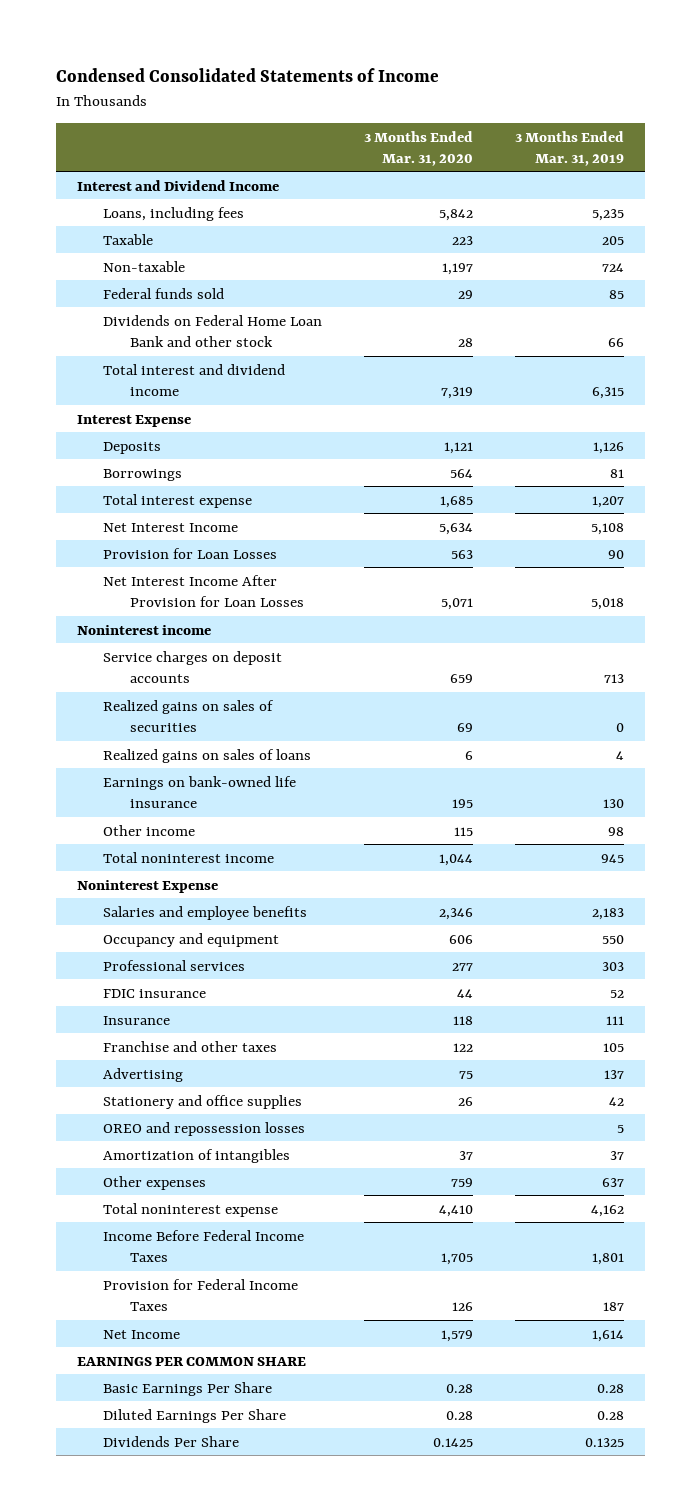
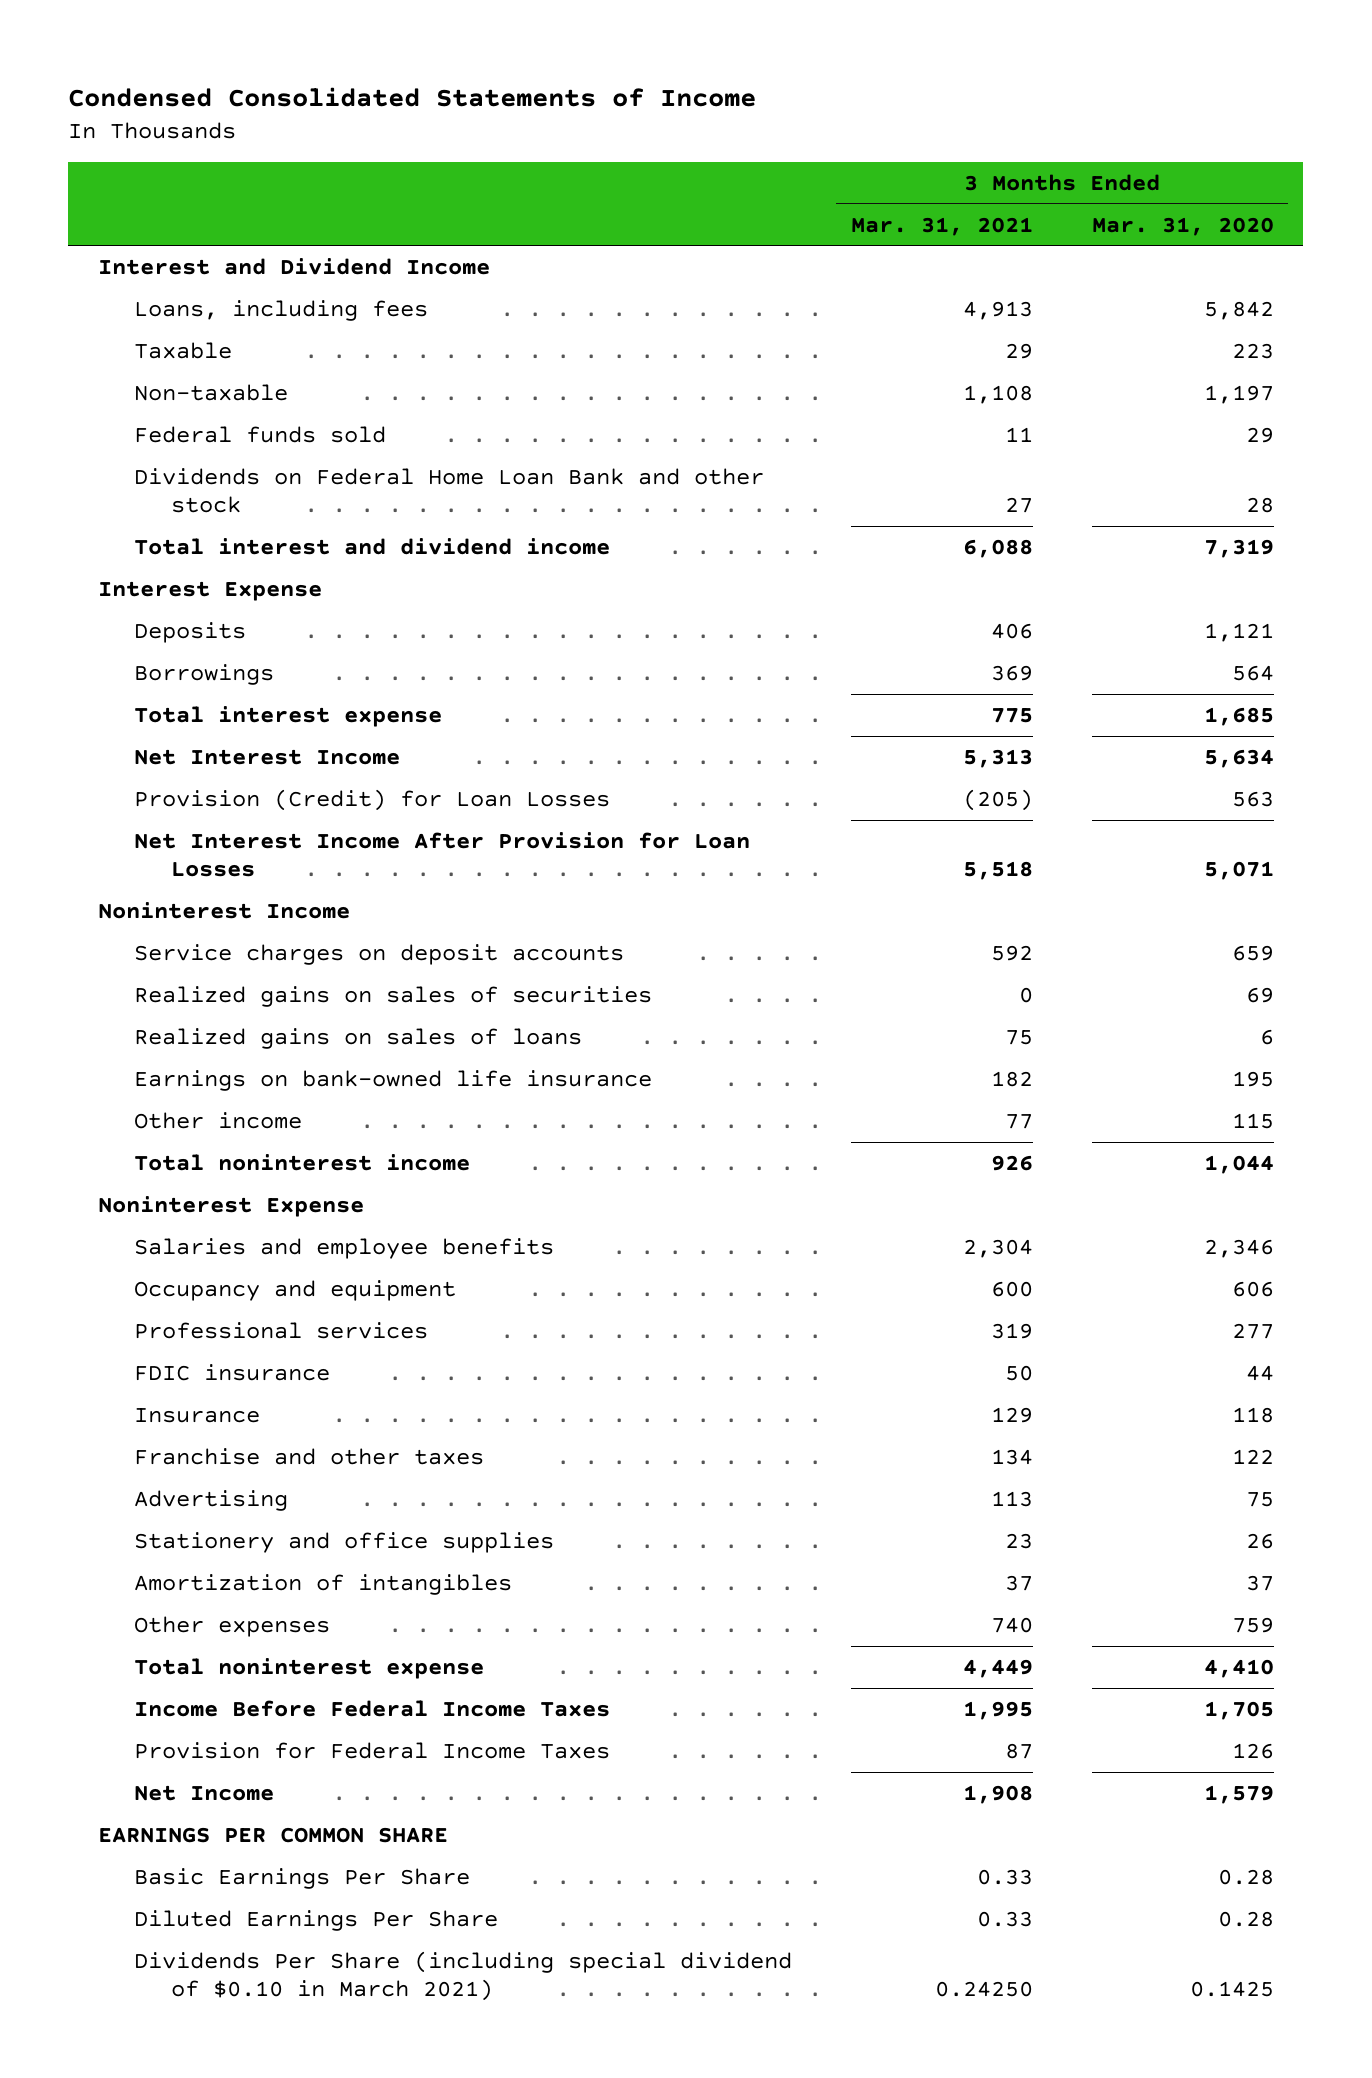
[514,130,624,166] 3 Months Ended Mar. 31, 2019 -> none
none -> [851,216,1034,236] Mar. 31, 2021
[103,547,278,559] Provision for Loan Losses -> [134,788,611,811] Provision (Credit) for Loan Losses
[76,624,211,635] Noninterest income -> [97,901,350,919] Noninterest Income
[103,1121,306,1136] OREO and repossession losses -> none
[103,1435,240,1447] Dividends Per Share -> [134,1950,793,2002] Dividends Per Share (including special dividend of $0.10 in March 2021)

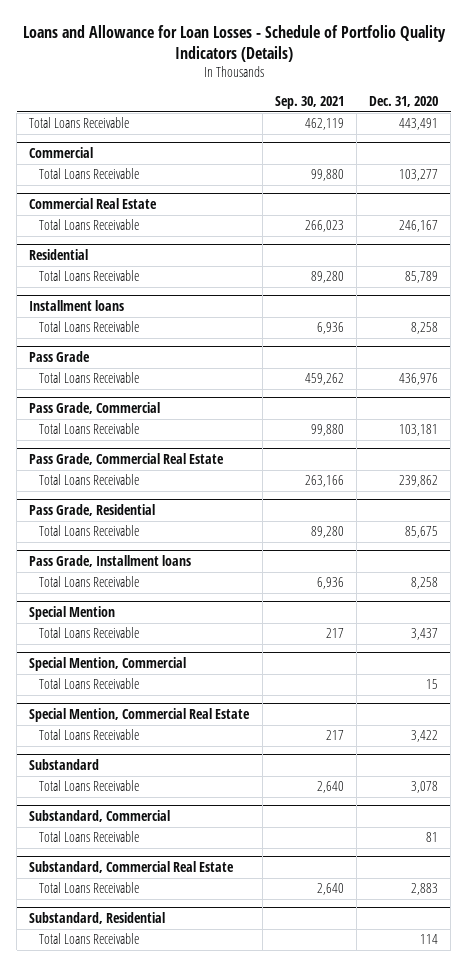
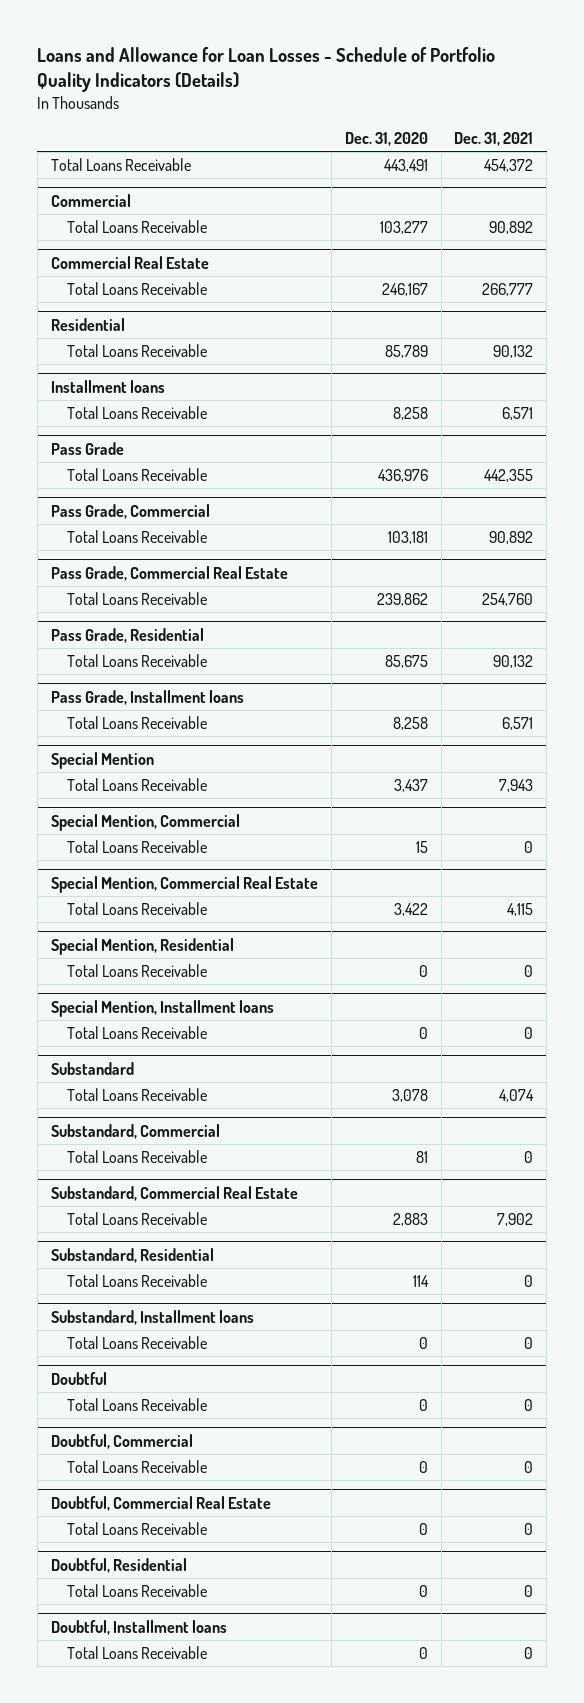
[274,95,344,109] Sep. 30, 2021 -> none
none -> [454,132,534,147] Dec. 31, 2021
none -> [50,937,234,955] Special Mention, Residential
none -> [66,964,207,978] Total Loans Receivable
none -> [50,999,274,1017] Special Mention, Installment loans
none -> [66,1026,207,1040] Total Loans Receivable
none -> [50,1309,254,1325] Substandard, Installment loans
none -> [66,1336,207,1350] Total Loans Receivable
none -> [50,1371,107,1385] Doubtful
none -> [66,1398,207,1412] Total Loans Receivable
none -> [50,1433,193,1449] Doubtful, Commercial
none -> [66,1460,207,1474] Total Loans Receivable
none -> [50,1495,271,1511] Doubtful, Commercial Real Estate
none -> [66,1522,207,1536] Total Loans Receivable
none -> [50,1557,187,1573] Doubtful, Residential
none -> [66,1584,207,1598] Total Loans Receivable
none -> [50,1619,227,1635] Doubtful, Installment loans
none -> [66,1646,207,1660] Total Loans Receivable

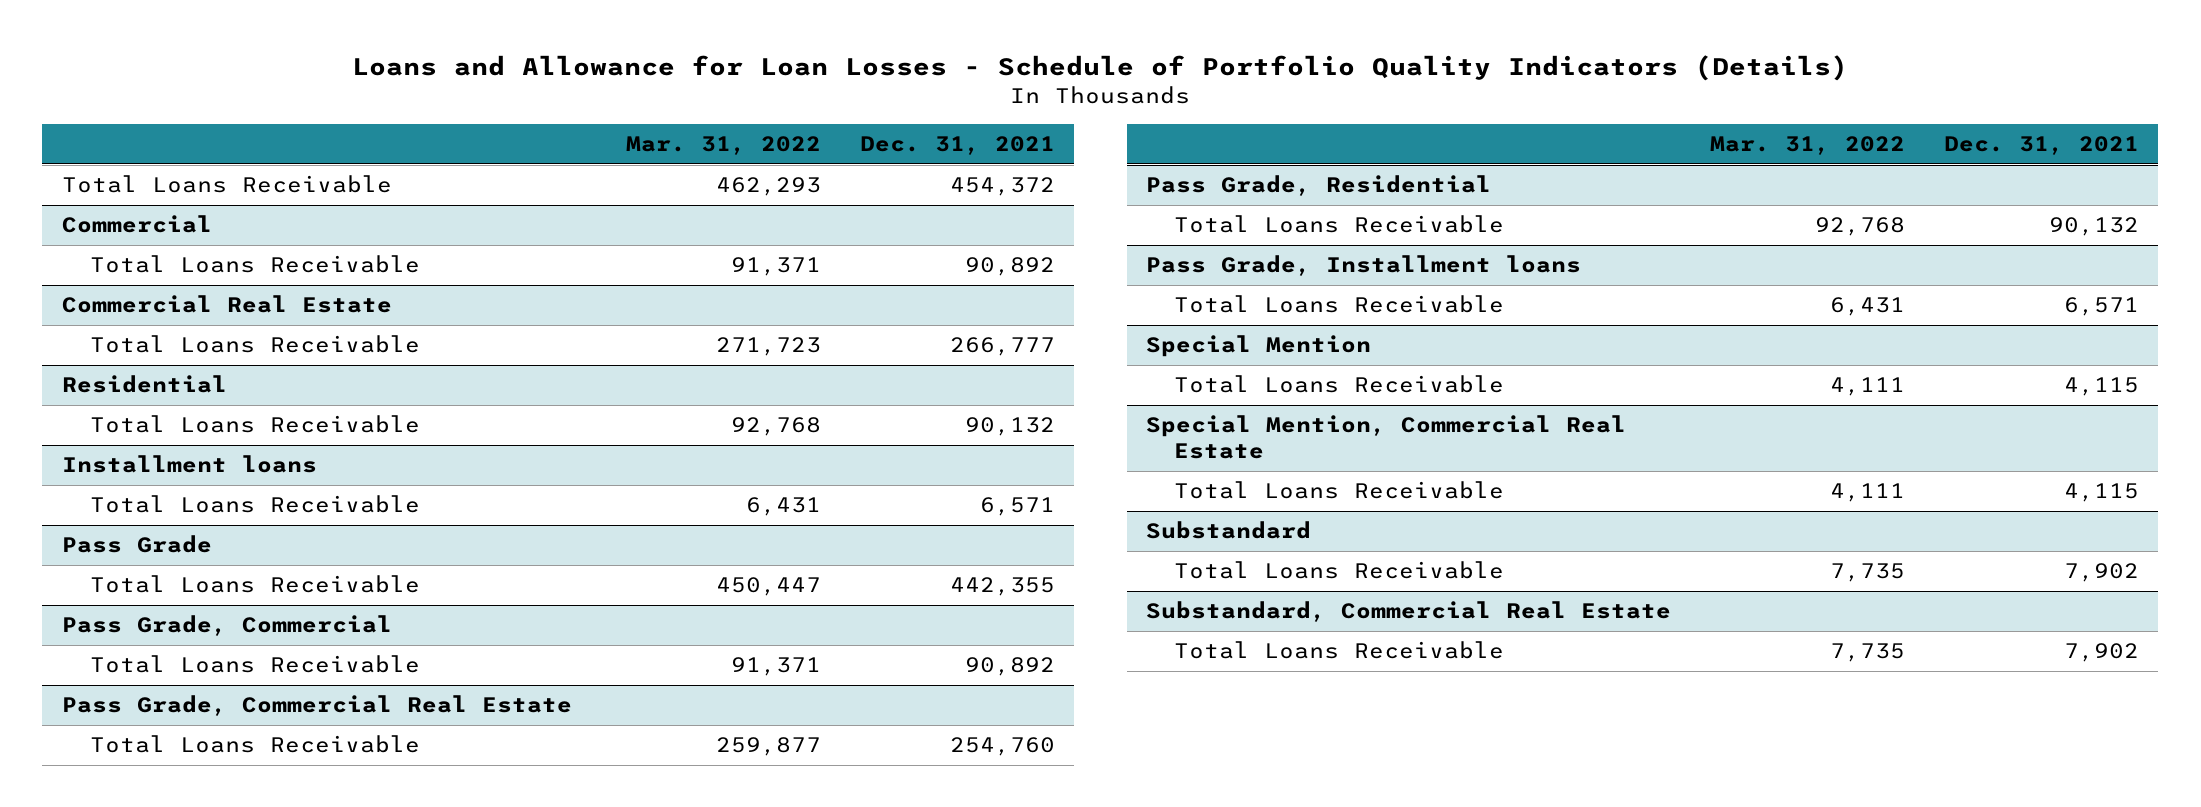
[344,132,428,147] Dec. 31, 2020 -> none
none -> [625,136,821,156] Mar. 31, 2022
[50,813,240,831] Special Mention, Commercial -> none
[66,840,207,854] Total Loans Receivable -> none
[499,779,534,793] 7,943 -> [2063,377,2139,397] 4,115
[50,937,234,955] Special Mention, Residential -> none
[66,964,207,978] Total Loans Receivable -> none
[50,999,274,1017] Special Mention, Installment loans -> none
[66,1026,207,1040] Total Loans Receivable -> none
[50,1123,220,1139] Substandard, Commercial -> none
[66,1150,207,1164] Total Loans Receivable -> none
[499,1089,535,1103] 4,074 -> [2063,563,2139,583] 7,902
[50,1247,214,1263] Substandard, Residential -> none
[66,1274,207,1288] Total Loans Receivable -> none
[50,1309,254,1325] Substandard, Installment loans -> none
[66,1336,207,1350] Total Loans Receivable -> none
[50,1371,107,1385] Doubtful -> none
[66,1398,207,1412] Total Loans Receivable -> none
[50,1433,193,1449] Doubtful, Commercial -> none
[66,1460,207,1474] Total Loans Receivable -> none
[50,1495,271,1511] Doubtful, Commercial Real Estate -> none
[66,1522,207,1536] Total Loans Receivable -> none
[50,1557,187,1573] Doubtful, Residential -> none
[66,1584,207,1598] Total Loans Receivable -> none
[50,1619,227,1635] Doubtful, Installment loans -> none
[66,1646,207,1660] Total Loans Receivable -> none

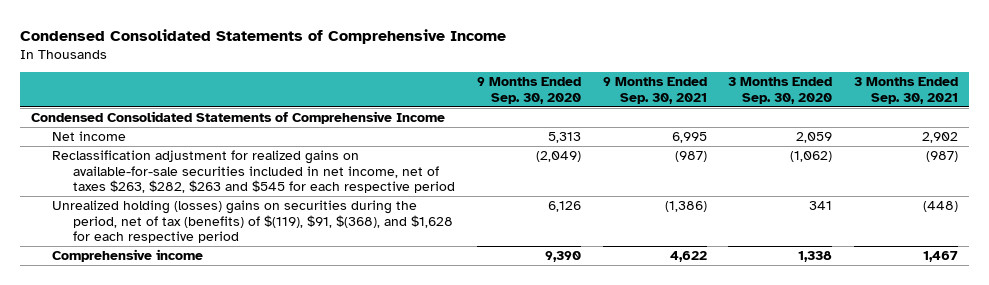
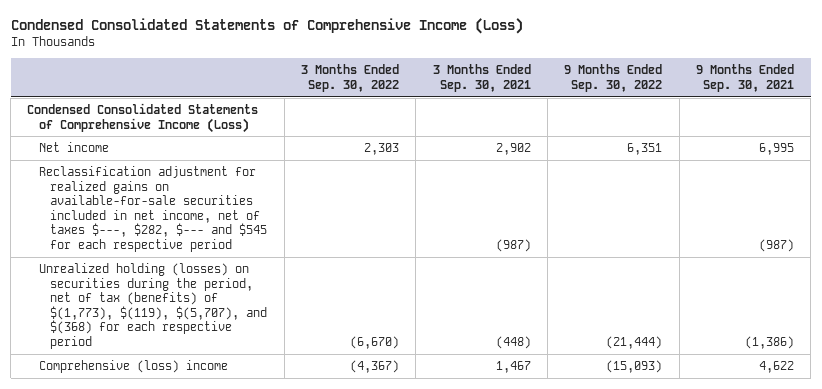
[19,28,506,44] Condensed Consolidated Statements of Comprehensive Income -> [10,17,523,34] Condensed Consolidated Statements of Comprehensive Income (Loss)
[476,77,581,104] 9 Months Ended Sep. 30, 2020 -> none
[728,77,833,104] 3 Months Ended Sep. 30, 2020 -> none
none -> [301,64,400,93] 3 Months Ended Sep. 30, 2022
none -> [564,64,663,93] 9 Months Ended Sep. 30, 2022
[30,110,445,124] Condensed Consolidated Statements of Comprehensive Income -> [27,103,259,133] Condensed Consolidated Statements of Comprehensive Income (Loss)
[51,149,455,194] Reclassification adjustment for realized gains on available-for-sale securities included in net income, net of taxes $263, $282, $263 and $545 for each respective period -> [38,166,268,253] Reclassification adjustment for realized gains on available-for-sale securities included in net income, net of taxes $---, $282, $--- and $545 for each respective period
[51,199,453,244] Unrealized holding (losses) gains on securities during the period, net of tax (benefits) of $(119), $91, $(368), and $1,628 for each respective period -> [38,263,268,350] Unrealized holding (losses) on securities during the period, net of tax (benefits) of $(1,773), $(119), $(5,707), and $(368) for each respective period
[51,248,203,262] Comprehensive income -> [38,360,228,374] Comprehensive (loss) income

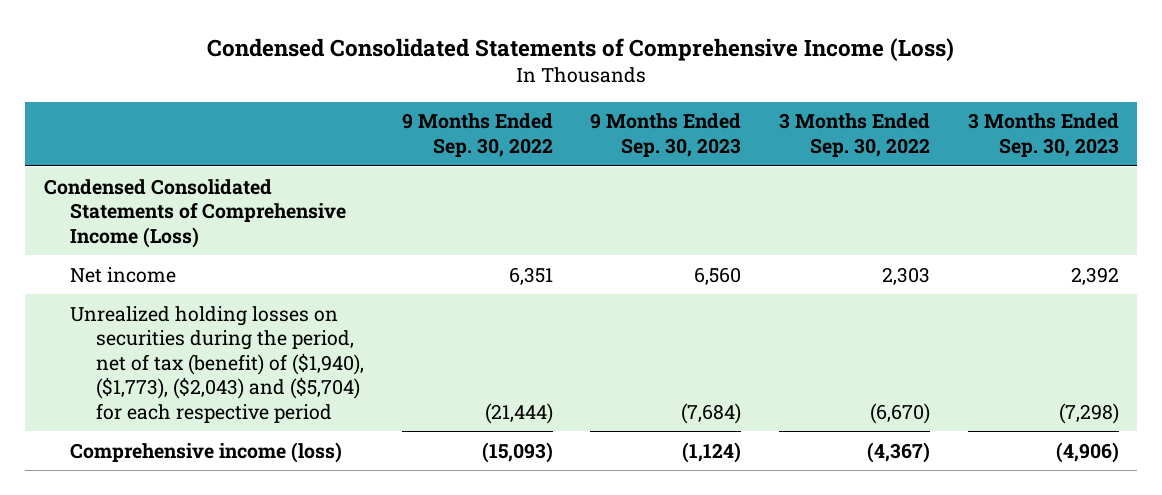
[432,64,531,93] 3 Months Ended Sep. 30, 2021 -> none
[696,64,795,93] 9 Months Ended Sep. 30, 2021 -> none
none -> [590,113,742,157] 9 Months Ended Sep. 30, 2023
none -> [967,113,1119,157] 3 Months Ended Sep. 30, 2023
[38,166,268,253] Reclassification adjustment for realized gains on available-for-sale securities included in net income, net of taxes $---, $282, $--- and $545 for each respective period -> none
[38,263,268,350] Unrealized holding (losses) on securities during the period, net of tax (benefits) of $(1,773), $(119), $(5,707), and $(368) for each respective period -> [70,305,365,423] Unrealized holding losses on securities during the period, net of tax (benefit) of ($1,940), ($1,773), ($2,043) and ($5,704) for each respective period
[38,360,228,374] Comprehensive (loss) income -> [70,441,343,463] Comprehensive income (loss)

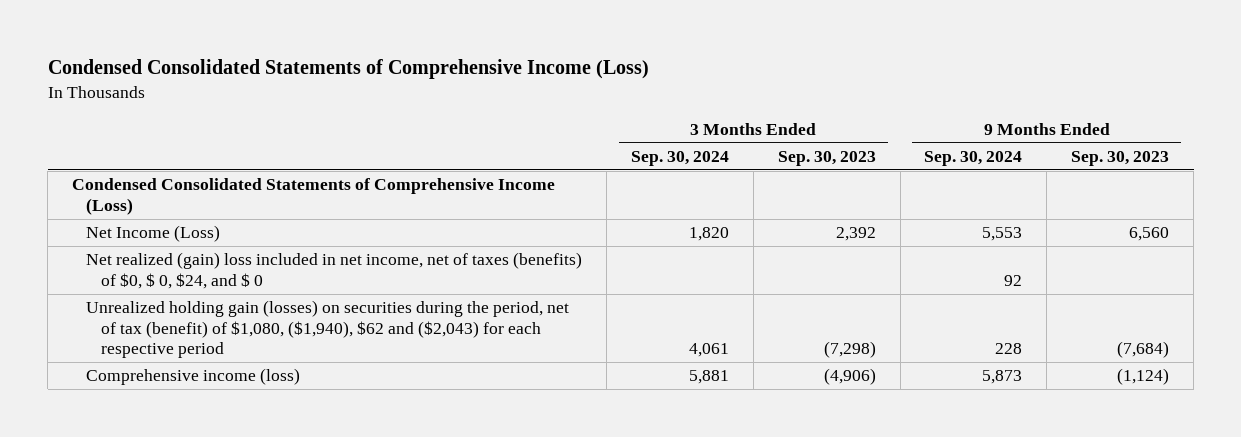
[401,113,553,157] 9 Months Ended Sep. 30, 2022 -> none
[779,113,931,157] 3 Months Ended Sep. 30, 2022 -> none
none -> [630,150,729,166] Sep. 30, 2024
none -> [924,150,1023,166] Sep. 30, 2024
[70,266,177,283] Net income -> [86,225,221,243] Net Income (Loss)
none -> [86,252,583,289] Net realized (gain) loss included in net income, net of taxes (benefits) of $0, $ 0, $24, and $ 0
[70,305,365,423] Unrealized holding losses on securities during the period, net of tax (benefit) of ($1,940), ($1,773), ($2,043) and ($5,704) for each respective period -> [86,300,570,359] Unrealized holding gain (losses) on securities during the period, net of tax (benefit) of $1,080, ($1,940), $62 and ($2,043) for each respective period

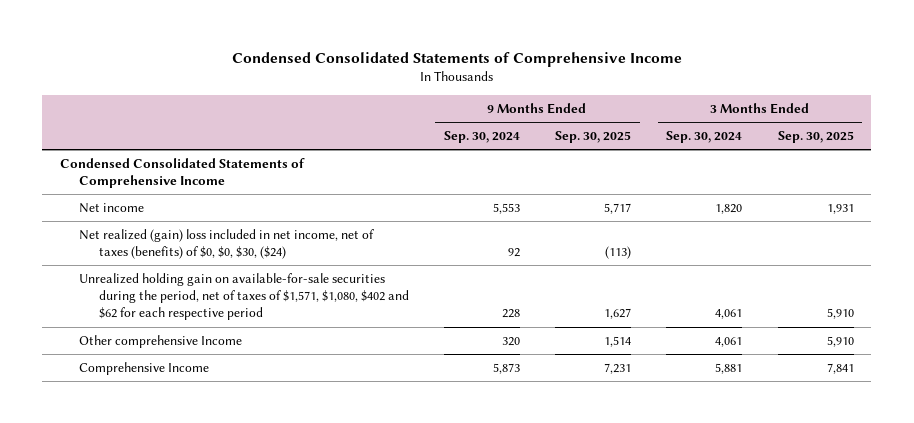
[47,59,649,80] Condensed Consolidated Statements of Comprehensive Income (Loss) -> [231,52,682,68] Condensed Consolidated Statements of Comprehensive Income
[777,150,876,166] Sep. 30, 2023 -> none
[1071,150,1170,166] Sep. 30, 2023 -> none
none -> [555,131,632,144] Sep. 30, 2025
none -> [777,131,854,144] Sep. 30, 2025
[71,178,555,215] Condensed Consolidated Statements of Comprehensive Income (Loss) -> [60,158,306,189] Condensed Consolidated Statements of Comprehensive Income
[86,225,221,243] Net Income (Loss) -> [79,203,145,214] Net income
[86,252,583,289] Net realized (gain) loss included in net income, net of taxes (benefits) of $0, $ 0, $24, and $ 0 -> [79,229,375,260] Net realized (gain) loss included in net income, net of taxes (benefits) of $0, $0, $30, ($24)
[86,300,570,359] Unrealized holding gain (losses) on securities during the period, net of tax (benefit) of $1,080, ($1,940), $62 and ($2,043) for each respective period -> [79,273,409,321] Unrealized holding gain on available-for-sale securities during the period, net of taxes of $1,571, $1,080, $402 and $62 for each respective period
none -> [79,335,243,349] Other comprehensive Income
[86,368,301,386] Comprehensive income (loss) -> [79,362,210,376] Comprehensive Income

